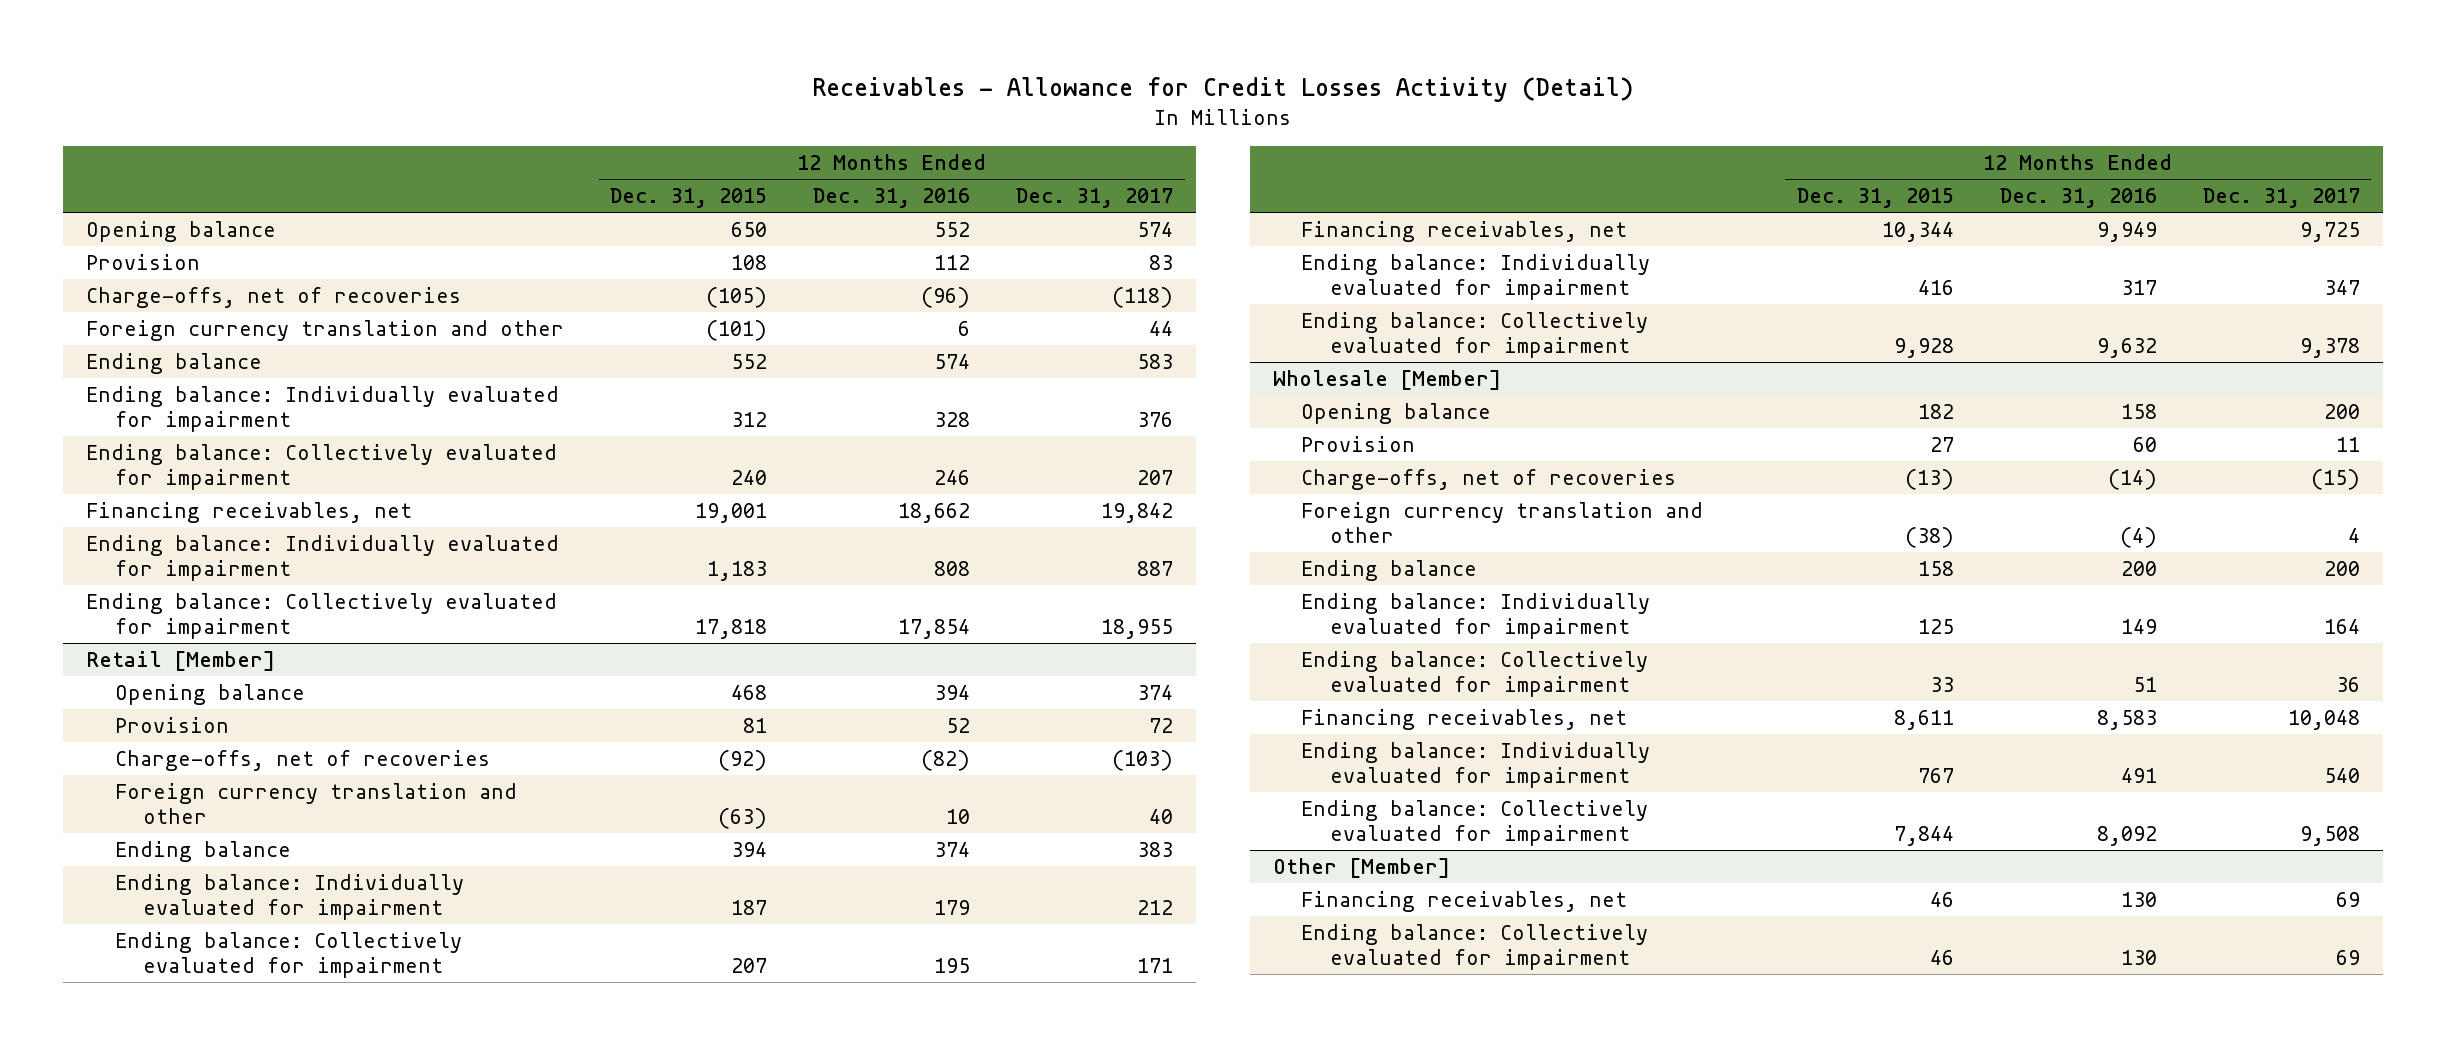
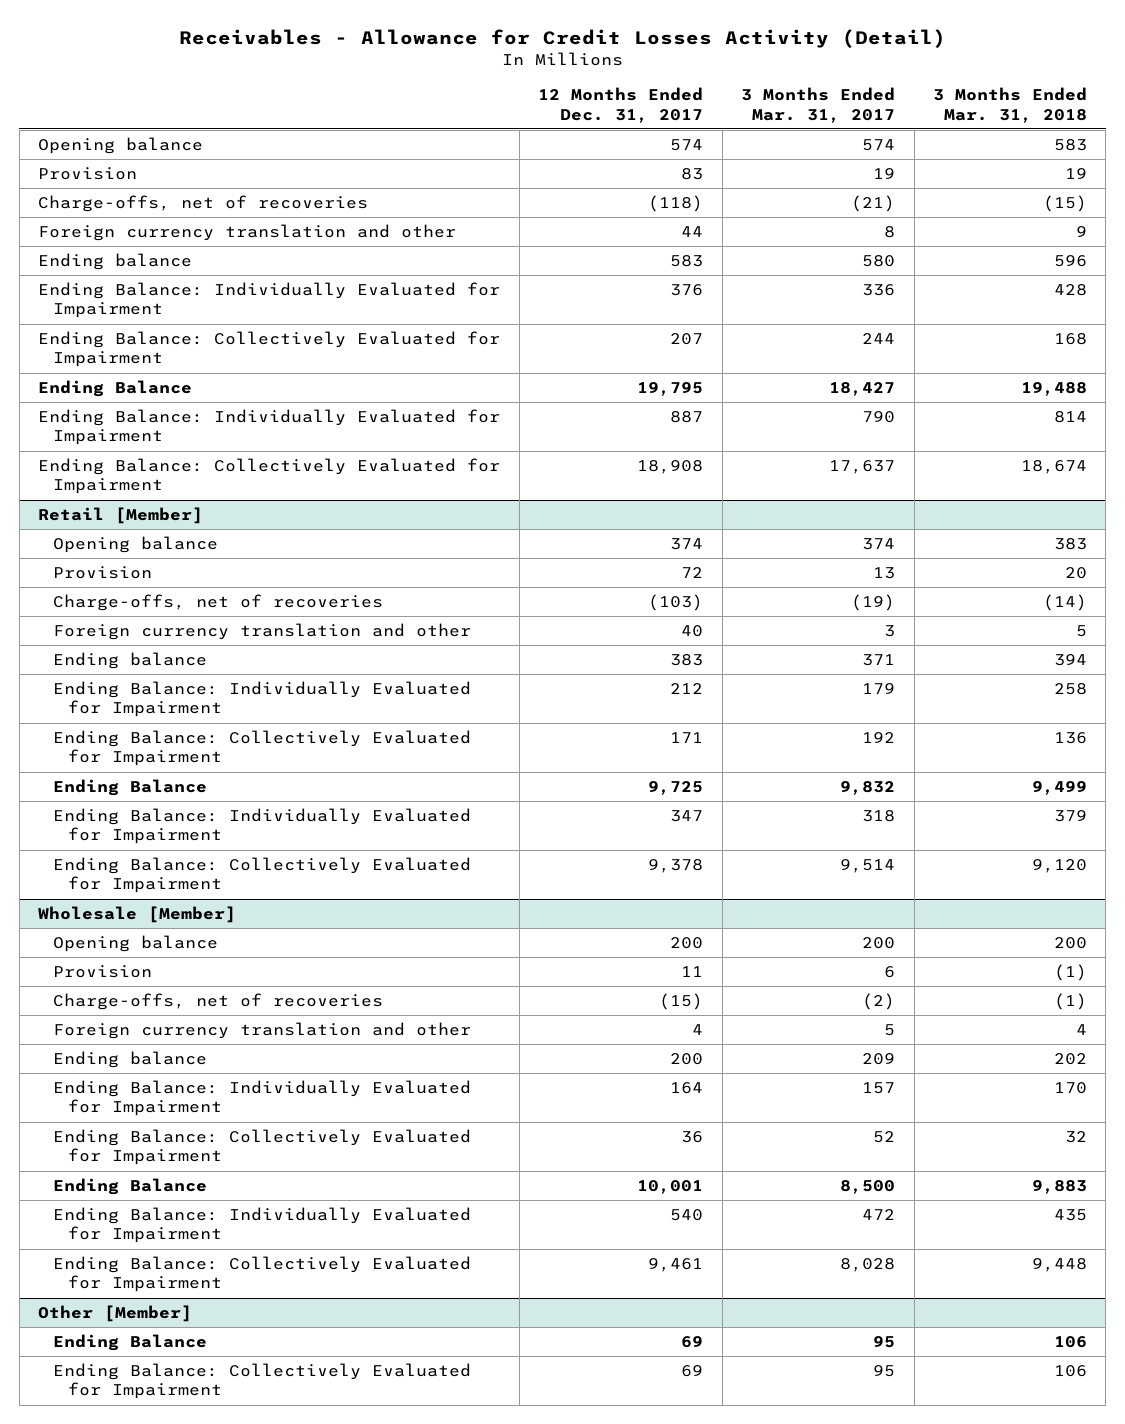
[610,187,768,208] Dec. 31, 2015 -> none
[813,187,971,208] Dec. 31, 2016 -> none
none -> [741,87,896,123] 3 Months Ended Mar. 31, 2017
none -> [932,87,1087,123] 3 Months Ended Mar. 31, 2018
[86,501,413,523] Financing receivables, net -> none
[86,385,560,432] Ending balance: Individually evaluated for impairment -> [38,282,501,319] Ending Balance: Individually Evaluated for Impairment
[86,443,558,490] Ending balance: Collectively evaluated for impairment -> [38,331,501,368] Ending Balance: Collectively Evaluated for Impairment
none -> [38,380,193,398] Ending Balance
[86,534,560,581] Ending balance: Individually evaluated for impairment -> [38,409,501,446] Ending Balance: Individually Evaluated for Impairment
[86,592,558,639] Ending balance: Collectively evaluated for impairment -> [38,458,501,495] Ending Balance: Collectively Evaluated for Impairment
[1101,618,1174,639] 18,955 -> [637,460,704,475] 18,908
[114,873,464,920] Ending balance: Individually evaluated for impairment -> [53,681,472,718] Ending Balance: Individually Evaluated for Impairment
[114,931,462,978] Ending balance: Collectively evaluated for impairment -> [53,730,472,767] Ending Balance: Collectively Evaluated for Impairment
[1301,220,1628,242] Financing receivables, net -> [53,779,208,797] Ending Balance
[1301,253,1651,300] Ending balance: Individually evaluated for impairment -> [53,808,472,845] Ending Balance: Individually Evaluated for Impairment
[1301,311,1649,358] Ending balance: Collectively evaluated for impairment -> [53,857,472,894] Ending Balance: Collectively Evaluated for Impairment
[1301,708,1628,730] Financing receivables, net -> none
[1301,592,1651,639] Ending balance: Individually evaluated for impairment -> [53,1080,472,1117] Ending Balance: Individually Evaluated for Impairment
[1301,650,1649,697] Ending balance: Collectively evaluated for impairment -> [53,1129,472,1166] Ending Balance: Collectively Evaluated for Impairment
none -> [53,1178,208,1196] Ending Balance
[1301,741,1651,788] Ending balance: Individually evaluated for impairment -> [53,1207,472,1244] Ending Balance: Individually Evaluated for Impairment
[1301,799,1649,846] Ending balance: Collectively evaluated for impairment -> [53,1256,472,1293] Ending Balance: Collectively Evaluated for Impairment
[2299,825,2360,846] 9,508 -> [648,1258,704,1273] 9,461
[1301,890,1628,912] Financing receivables, net -> [53,1334,208,1352] Ending Balance
[1301,923,1649,970] Ending balance: Collectively evaluated for impairment -> [53,1363,472,1400] Ending Balance: Collectively Evaluated for Impairment

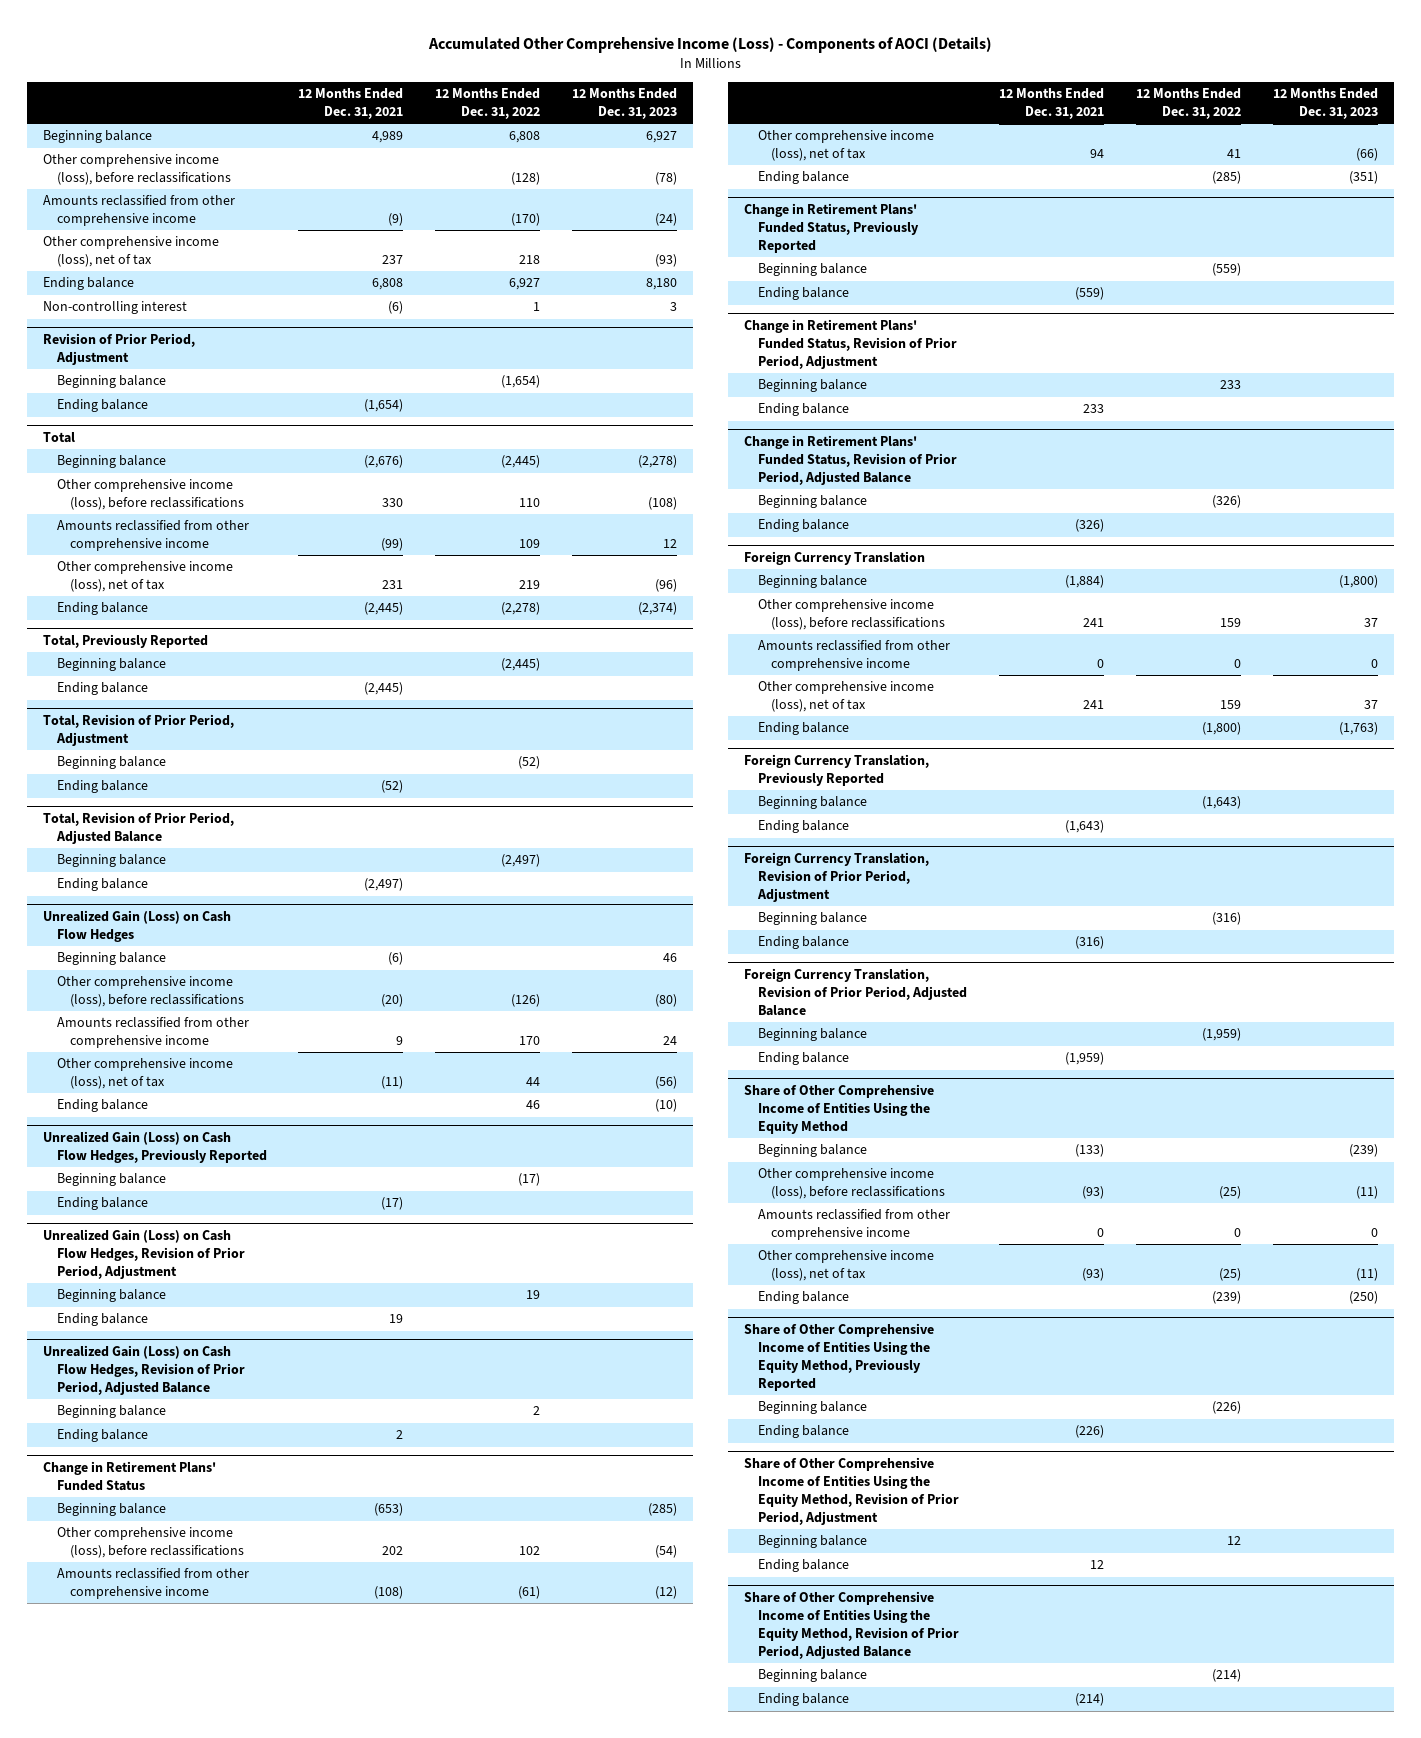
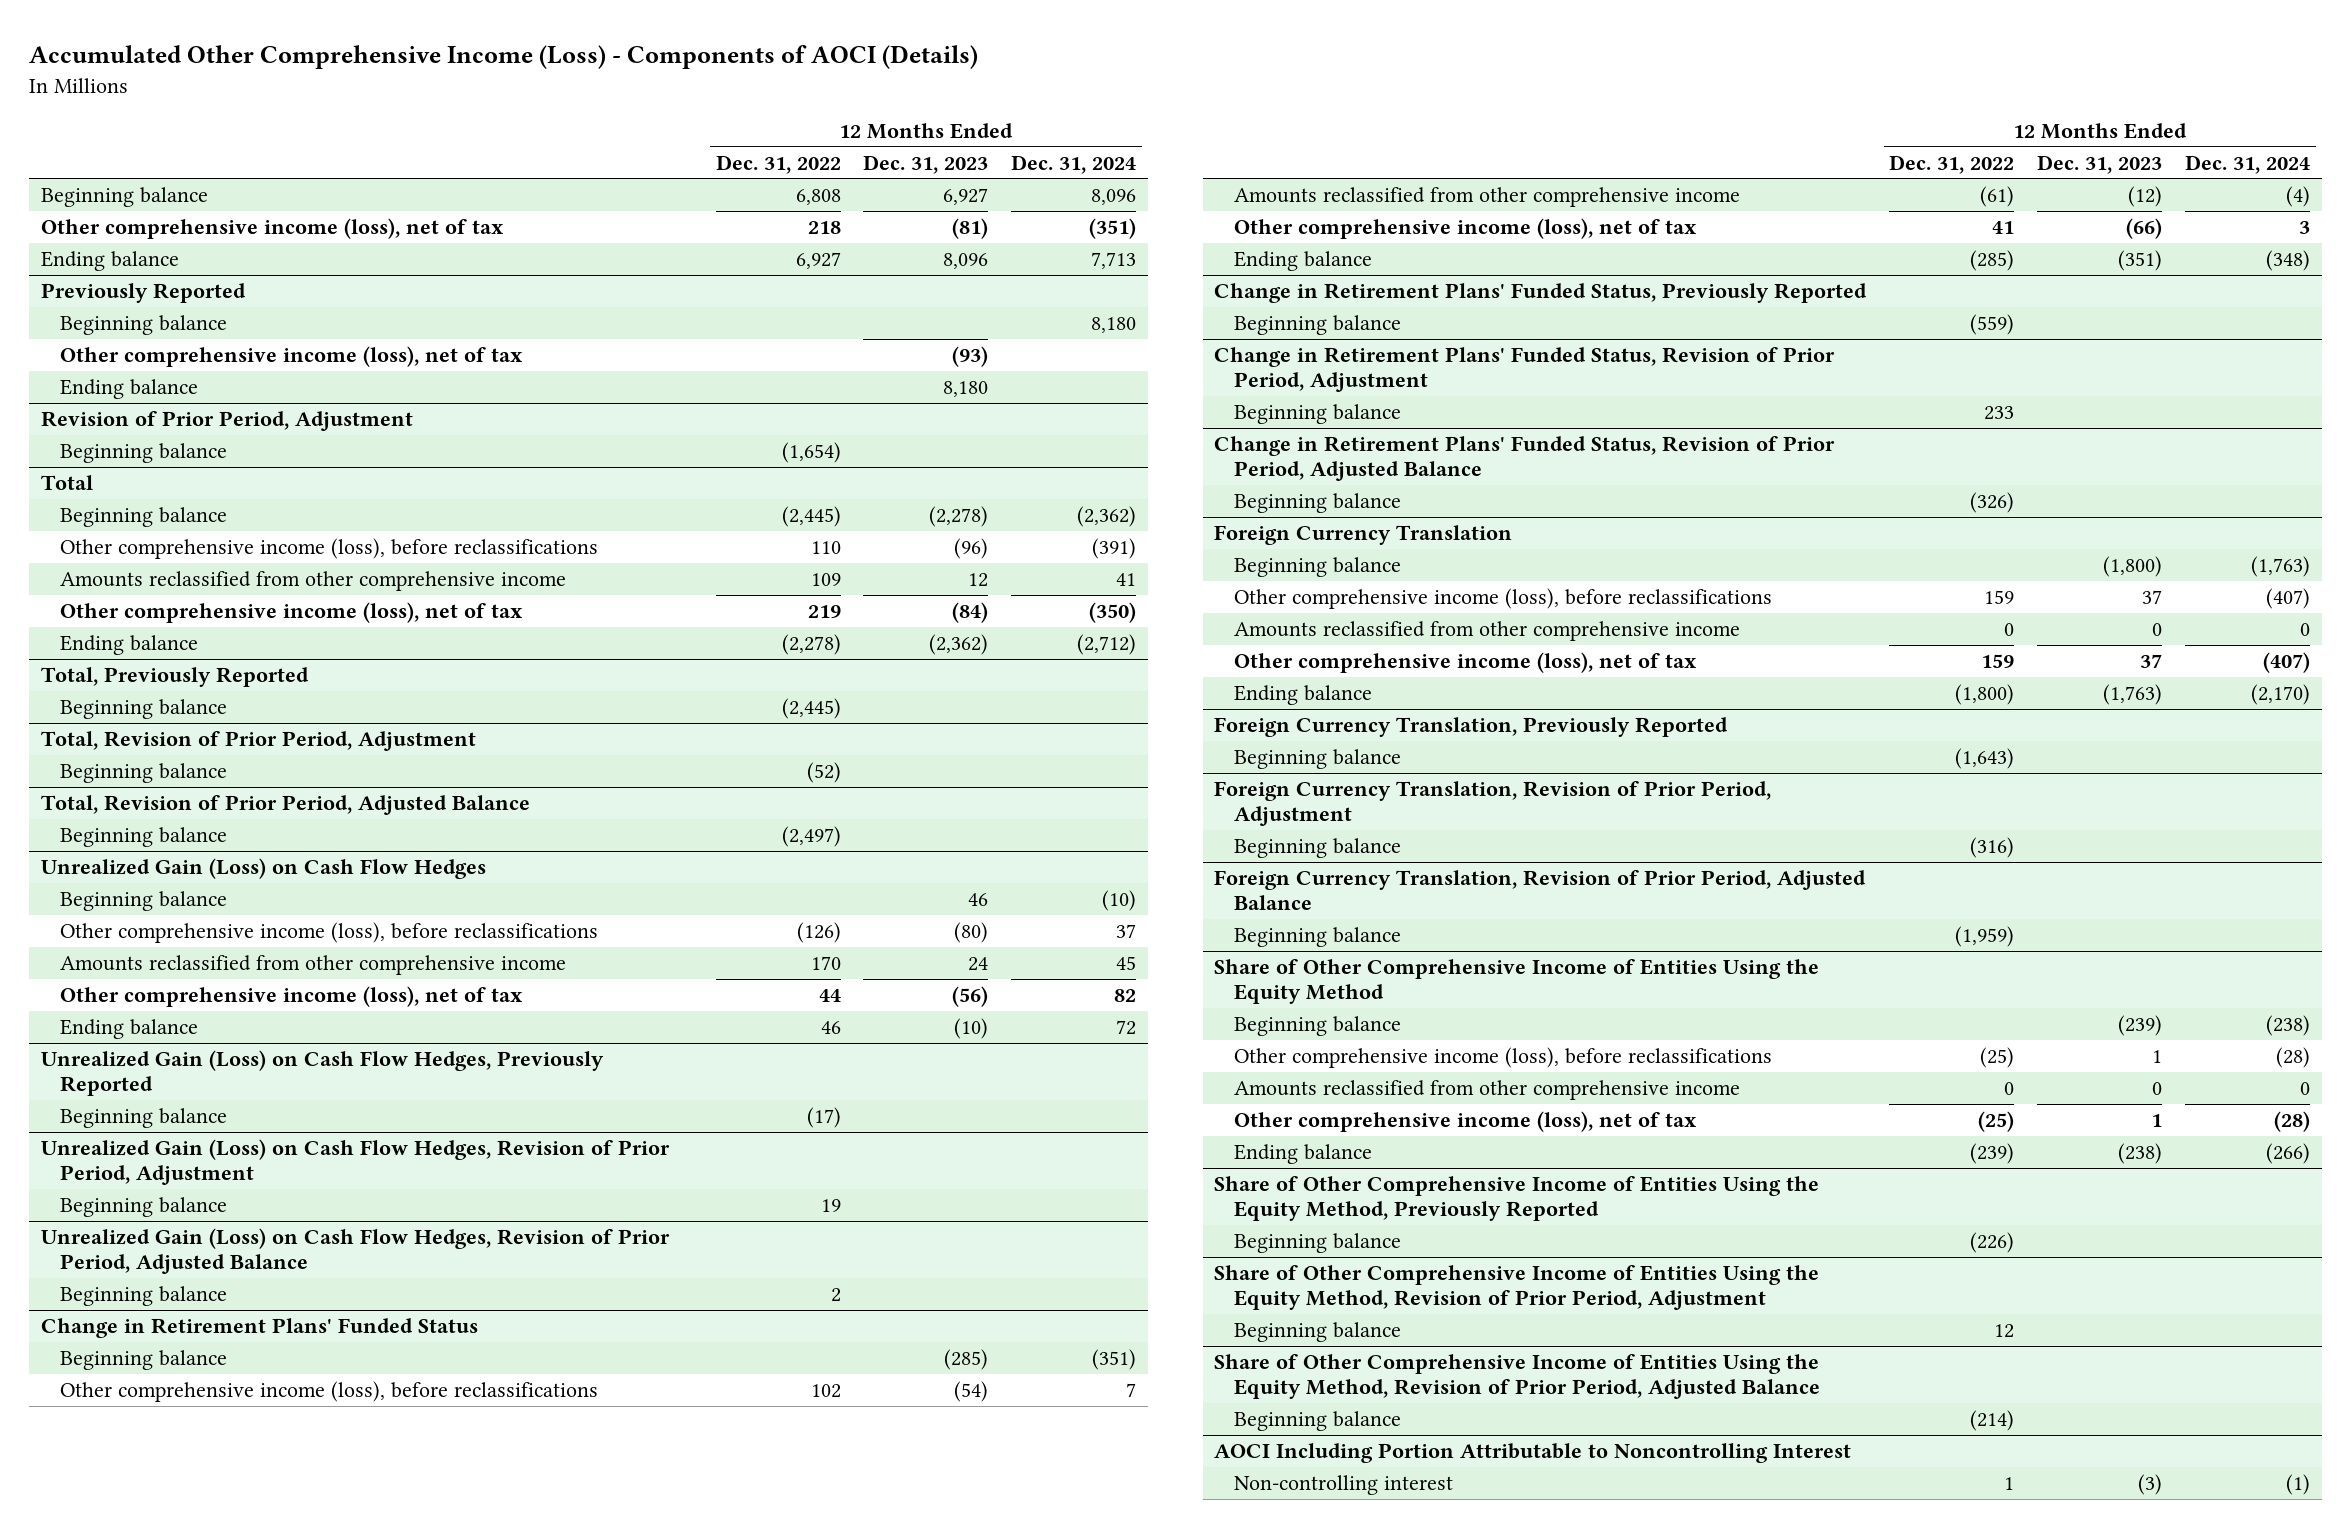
[298,88,404,120] 12 Months Ended Dec. 31, 2021 -> none
none -> [1011,154,1137,174] Dec. 31, 2024
[43,154,231,186] Other comprehensive income (loss), before reclassifications -> none
[43,195,236,227] Amounts reclassified from other comprehensive income -> none
[43,301,188,315] Non-controlling interest -> none
[655,254,678,268] (93) -> [952,217,989,239] (81)
[646,278,678,291] 8,180 -> [943,252,989,269] 8,096
none -> [40,282,246,303] Previously Reported
none -> [60,314,228,335] Beginning balance
none -> [60,345,524,367] Other comprehensive income (loss), net of tax
none -> [60,378,199,399] Ending balance
[56,399,148,413] Ending balance -> none
[648,497,678,511] (108) -> [954,537,989,559] (96)
[655,579,678,593] (96) -> [952,601,989,623] (84)
[638,602,678,616] (2,374) -> [929,633,989,655] (2,362)
[56,682,148,696] Ending balance -> none
[56,780,148,794] Ending balance -> none
[56,878,148,892] Ending balance -> none
[56,1197,148,1211] Ending balance -> none
[56,1313,148,1327] Ending balance -> none
[56,1429,148,1443] Ending balance -> none
[757,287,849,301] Ending balance -> none
[757,403,849,417] Ending balance -> none
[757,519,849,533] Ending balance -> none
[757,820,849,834] Ending balance -> none
[757,936,849,950] Ending balance -> none
[757,1052,849,1066] Ending balance -> none
[1356,1186,1379,1200] (11) -> [2152,1049,2163,1063] 1
[1356,1268,1379,1282] (11) -> [2151,1113,2163,1127] 1
[1349,1291,1379,1305] (250) -> [2118,1142,2163,1164] (238)
[757,1425,849,1439] Ending balance -> none
[757,1559,849,1573] Ending balance -> none
[757,1693,849,1707] Ending balance -> none
none -> [1214,1442,1852,1463] AOCI Including Portion Attributable to Noncontrolling Interest
none -> [1234,1474,1454,1495] Non-controlling interest

